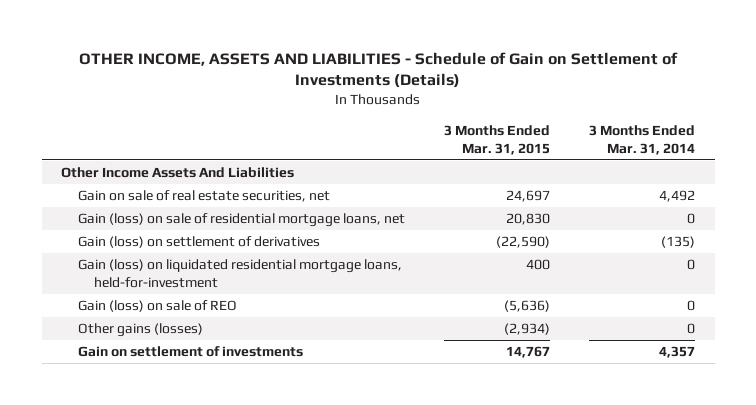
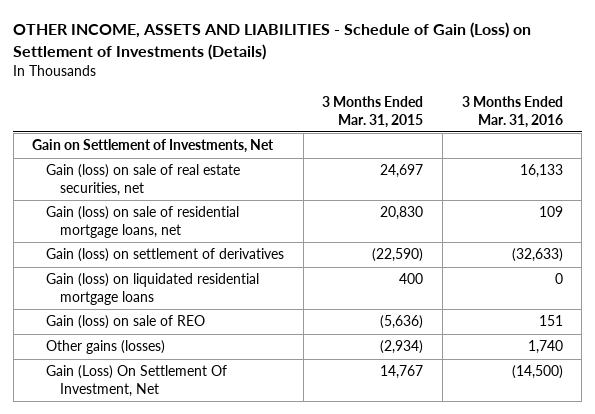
[79,51,679,89] OTHER INCOME, ASSETS AND LIABILITIES - Schedule of Gain on Settlement of Investments (Details) -> [13,21,532,60] OTHER INCOME, ASSETS AND LIABILITIES - Schedule of Gain (Loss) on Settlement of Investments (Details)
[588,124,695,155] 3 Months Ended Mar. 31, 2014 -> none
none -> [461,96,563,128] 3 Months Ended Mar. 31, 2016
[61,167,295,179] Other Income Assets And Liabilities -> none
none -> [32,139,275,154] Gain on Settlement of Investments, Net
[77,190,330,203] Gain on sale of real estate securities, net -> [46,164,241,196] Gain (loss) on sale of real estate securities, net
[77,259,402,289] Gain (loss) on liquidated residential mortgage loans, held-for-investment -> [46,273,260,305] Gain (loss) on liquidated residential mortgage loans
[77,346,303,358] Gain on settlement of investments -> [46,365,228,397] Gain (Loss) On Settlement Of Investment, Net

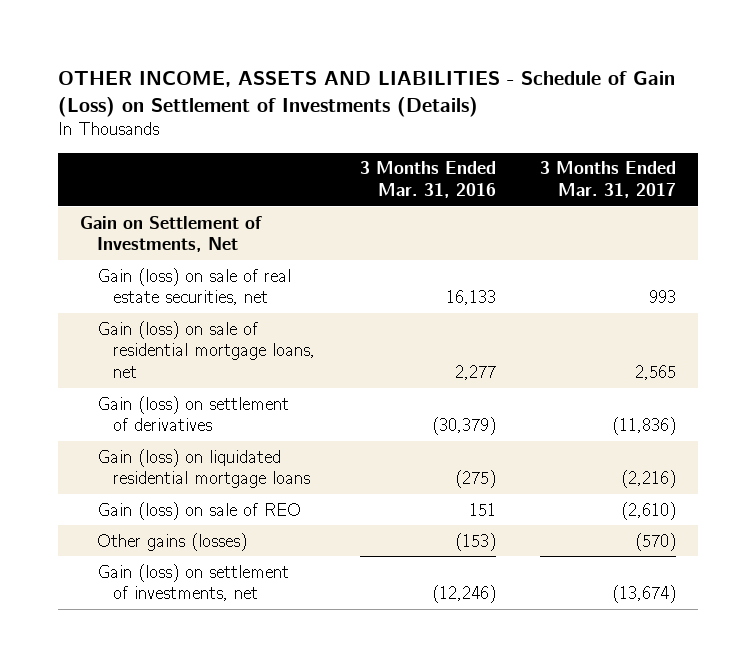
[322,96,424,128] 3 Months Ended Mar. 31, 2015 -> none
none -> [540,161,677,199] 3 Months Ended Mar. 31, 2017
[538,206,563,218] 109 -> [454,364,496,380] 2,277
[511,248,563,263] (32,633) -> [431,417,496,436] (30,379)
[554,273,563,285] 0 -> [454,470,496,489] (275)
[527,340,563,355] 1,740 -> [454,532,496,551] (153)
[46,365,228,397] Gain (Loss) On Settlement Of Investment, Net -> [96,563,289,602] Gain (loss) on settlement of investments, net
[511,365,563,380] (14,500) -> [431,585,496,604] (12,246)

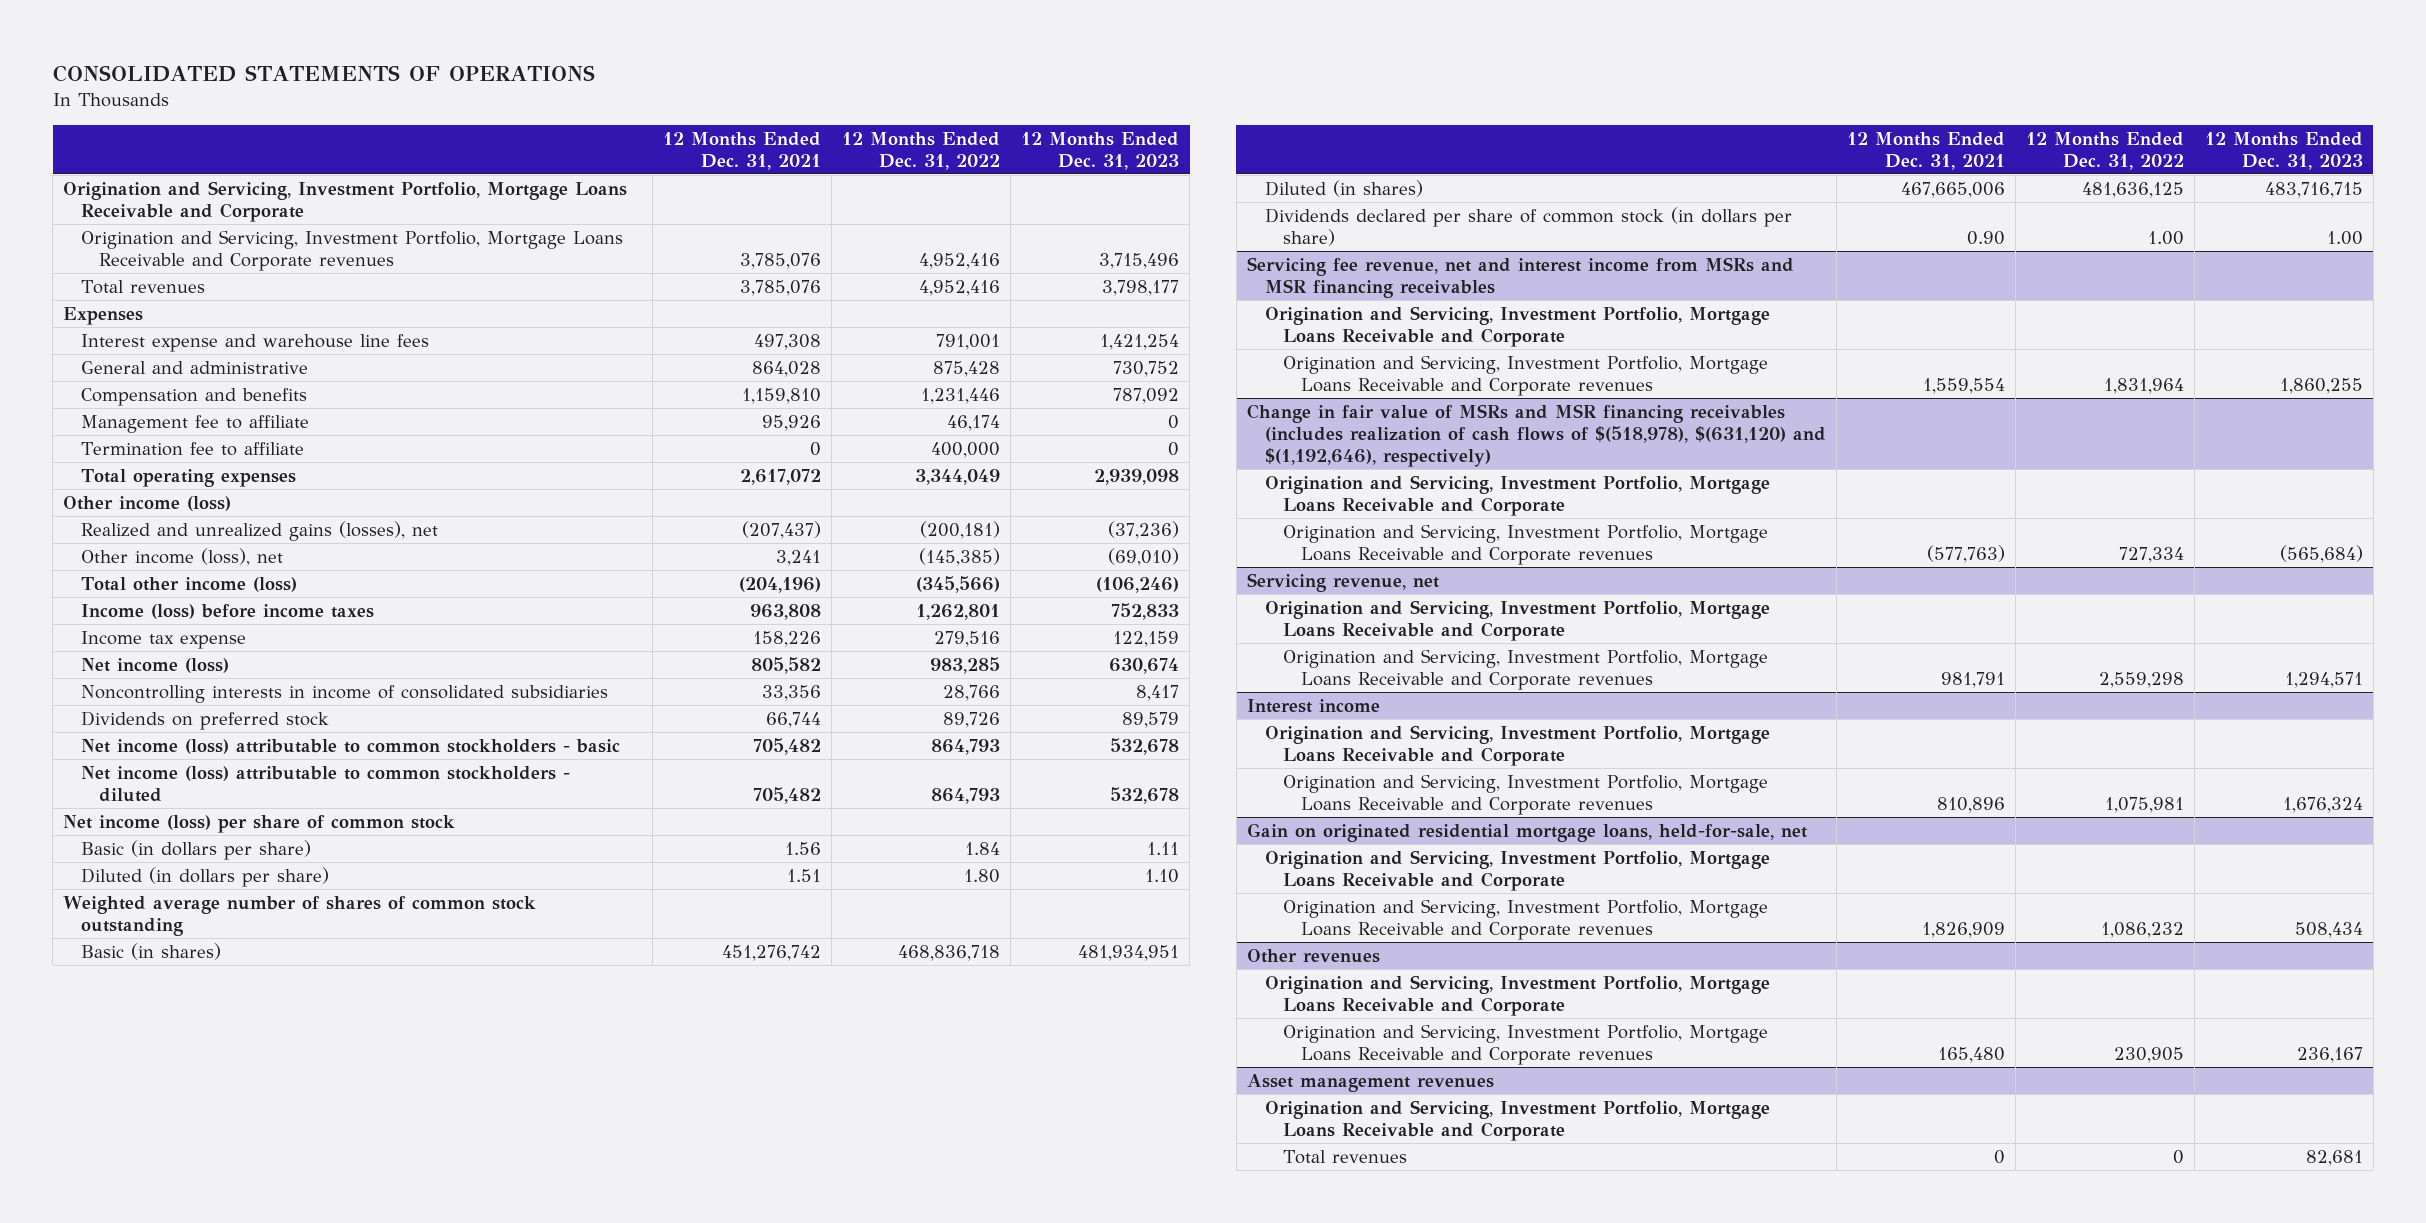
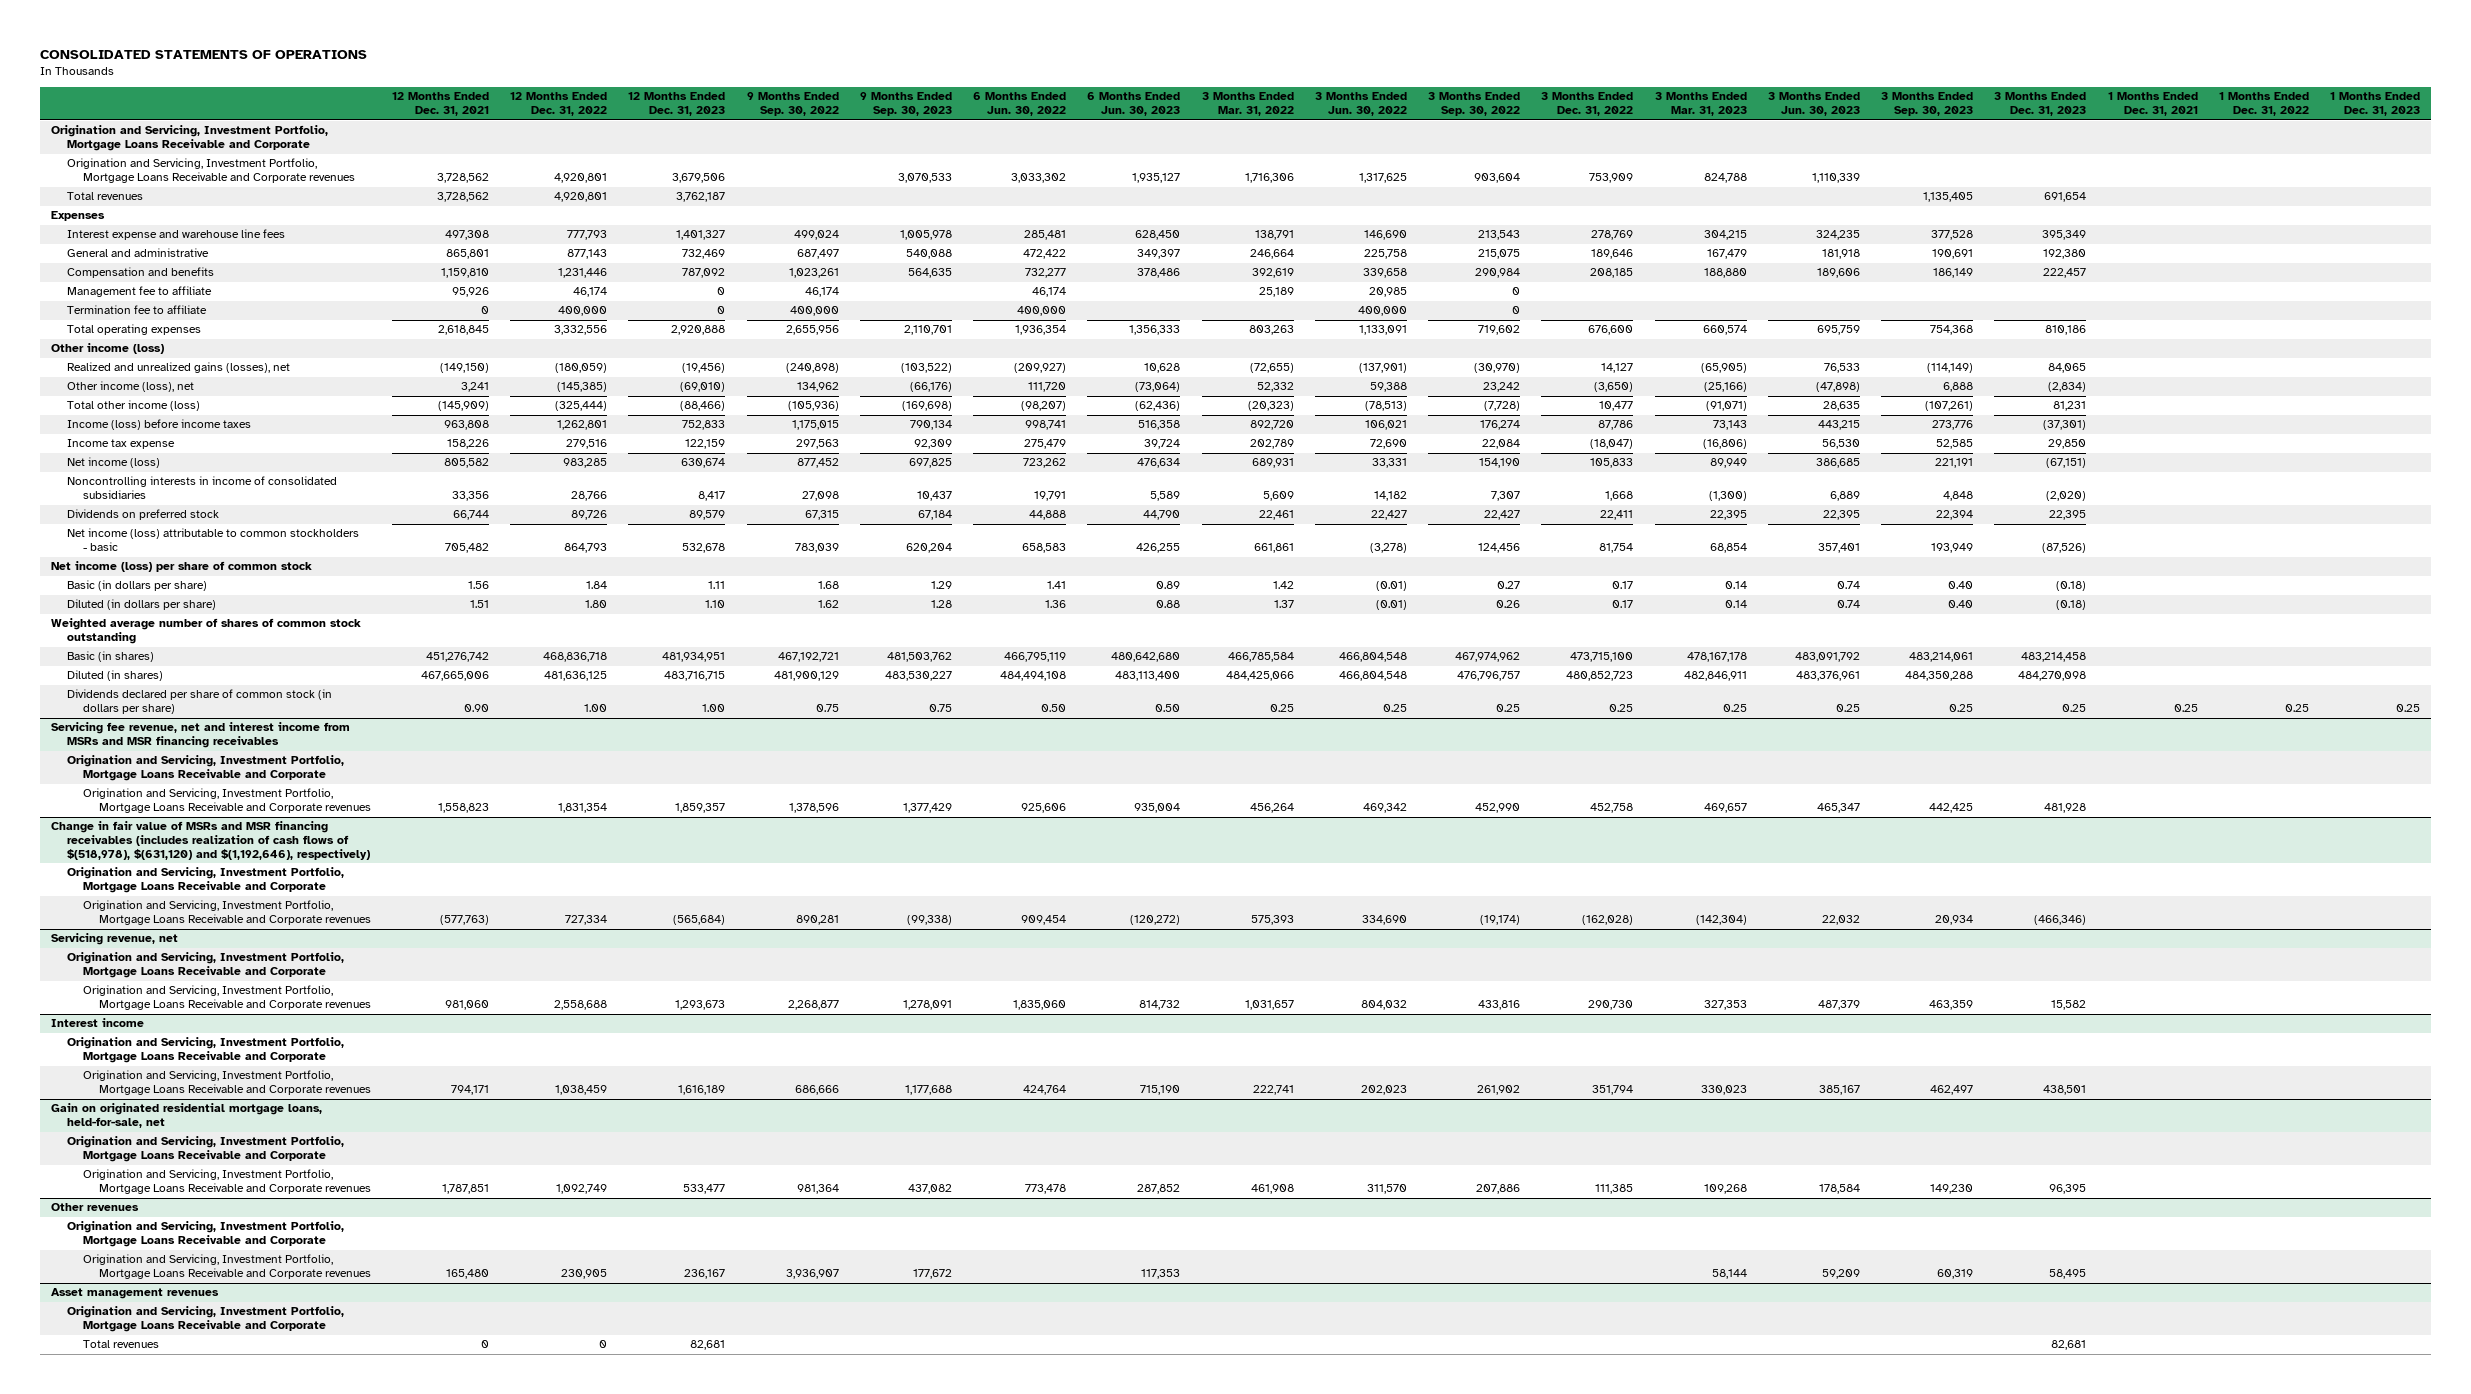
none -> [746,92,839,117] 9 Months Ended Sep. 30, 2022
none -> [859,92,952,117] 9 Months Ended Sep. 30, 2023
none -> [973,92,1067,117] 6 Months Ended Jun. 30, 2022
none -> [1087,92,1181,117] 6 Months Ended Jun. 30, 2023
none -> [1201,92,1294,117] 3 Months Ended Mar. 31, 2022
none -> [1314,92,1407,117] 3 Months Ended Jun. 30, 2022
none -> [1428,92,1521,117] 3 Months Ended Sep. 30, 2022
none -> [1541,92,1634,117] 3 Months Ended Dec. 31, 2022
none -> [1654,92,1747,117] 3 Months Ended Mar. 31, 2023
none -> [1767,92,1860,117] 3 Months Ended Jun. 30, 2023
none -> [1881,92,1974,117] 3 Months Ended Sep. 30, 2023
none -> [1994,92,2087,117] 3 Months Ended Dec. 31, 2023
none -> [2107,92,2198,117] 1 Months Ended Dec. 31, 2021
none -> [2218,92,2309,117] 1 Months Ended Dec. 31, 2022
none -> [2329,92,2420,117] 1 Months Ended Dec. 31, 2023
[740,252,822,269] 3,785,076 -> [436,173,489,184] 3,728,562
[919,252,1001,269] 4,952,416 -> [554,173,608,184] 4,920,801
[1099,252,1180,269] 3,715,496 -> [672,173,726,184] 3,679,506
[740,279,822,296] 3,785,076 -> [436,192,489,203] 3,728,562
[919,279,1001,296] 4,952,416 -> [554,192,608,203] 4,920,801
[1102,279,1180,296] 3,798,177 -> [676,192,726,203] 3,762,187
[936,333,1001,350] 791,001 -> [567,230,608,241] 777,793
[1100,333,1180,350] 1,421,254 -> [676,230,726,241] 1,401,327
[752,360,822,377] 864,028 -> [445,249,489,260] 865,801
[933,360,1001,377] 875,428 -> [567,249,608,260] 877,143
[1113,360,1180,377] 730,752 -> [682,249,726,260] 732,469
[740,468,822,485] 2,617,072 -> [437,325,489,336] 2,618,845
[915,468,1001,485] 3,344,049 -> [554,325,608,336] 3,332,556
[1094,468,1180,485] 2,939,098 -> [671,325,726,336] 2,920,888
[742,520,822,539] (207,437) -> [439,363,489,374] (149,150)
[920,520,1001,539] (200,181) -> [555,363,608,374] (180,059)
[1108,520,1180,539] (37,236) -> [682,363,726,374] (19,456)
[739,576,822,593] (204,196) -> [437,401,489,412] (145,909)
[916,575,1001,593] (345,566) -> [555,401,608,412] (325,444)
[1096,576,1180,593] (106,246) -> [680,401,726,412] (88,466)
[81,765,571,802] Net income (loss) attributable to common stockholders - diluted -> none
[1922,377,2005,394] 1,559,554 -> [437,803,489,814] 1,558,823
[2103,377,2184,394] 1,831,964 -> [558,803,608,814] 1,831,354
[2279,377,2363,394] 1,860,255 -> [675,803,726,814] 1,859,357
[1940,671,2005,688] 981,791 -> [444,1000,489,1011] 981,060
[2098,671,2184,688] 2,559,298 -> [554,1000,608,1011] 2,558,688
[2284,671,2363,688] 1,294,571 -> [675,1000,726,1011] 1,293,673
[1936,796,2005,813] 810,896 -> [450,1085,489,1096] 794,171
[2104,796,2184,813] 1,075,981 -> [555,1085,608,1096] 1,038,459
[2282,796,2363,813] 1,676,324 -> [678,1085,726,1096] 1,616,189
[1921,921,2005,938] 1,826,909 -> [441,1184,489,1195] 1,787,851
[2100,921,2184,938] 1,086,232 -> [556,1184,608,1195] 1,092,749
[2294,921,2363,938] 508,434 -> [683,1184,726,1195] 533,477

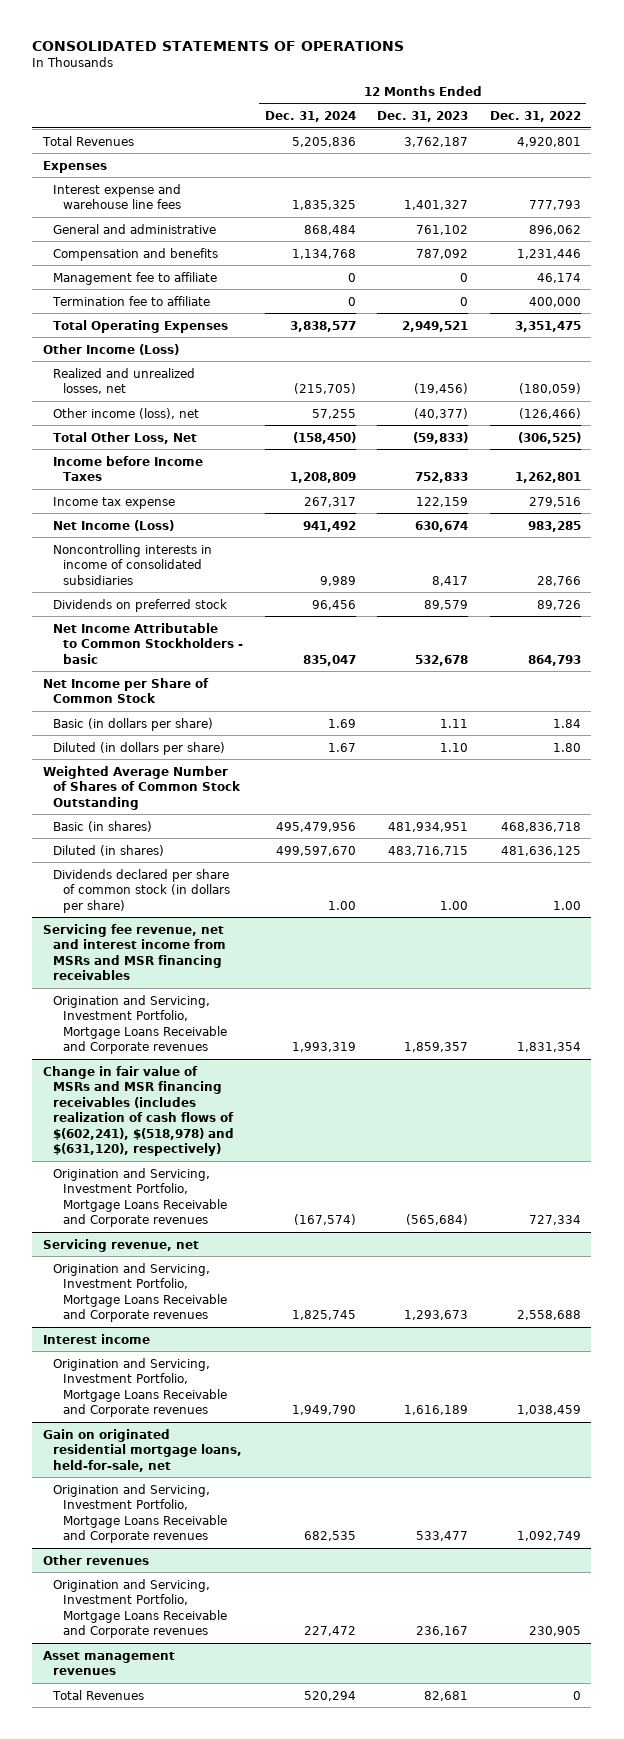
[391,92,489,117] 12 Months Ended Dec. 31, 2021 -> none
[746,92,839,117] 9 Months Ended Sep. 30, 2022 -> none
[859,92,952,117] 9 Months Ended Sep. 30, 2023 -> none
[973,92,1067,117] 6 Months Ended Jun. 30, 2022 -> none
[1087,92,1181,117] 6 Months Ended Jun. 30, 2023 -> none
[1201,92,1294,117] 3 Months Ended Mar. 31, 2022 -> none
[1314,92,1407,117] 3 Months Ended Jun. 30, 2022 -> none
[1428,92,1521,117] 3 Months Ended Sep. 30, 2022 -> none
[1541,92,1634,117] 3 Months Ended Dec. 31, 2022 -> none
[1654,92,1747,117] 3 Months Ended Mar. 31, 2023 -> none
[1767,92,1860,117] 3 Months Ended Jun. 30, 2023 -> none
[1881,92,1974,117] 3 Months Ended Sep. 30, 2023 -> none
[1994,92,2087,117] 3 Months Ended Dec. 31, 2023 -> none
[2107,92,2198,117] 1 Months Ended Dec. 31, 2021 -> none
[2218,92,2309,117] 1 Months Ended Dec. 31, 2022 -> none
[2329,92,2420,117] 1 Months Ended Dec. 31, 2023 -> none
none -> [264,110,356,122] Dec. 31, 2024
[51,125,329,152] Origination and Servicing, Investment Portfolio, Mortgage Loans Receivable and Corporate -> none
[66,158,355,184] Origination and Servicing, Investment Portfolio, Mortgage Loans Receivable and Corporate revenues -> none
[66,192,143,201] Total revenues -> [42,135,135,146] Total Revenues
[567,249,608,260] 877,143 -> [528,224,581,235] 896,062
[682,249,726,260] 732,469 -> [416,224,469,235] 761,102
[66,324,201,336] Total operating expenses -> [53,319,229,333] Total Operating Expenses
[554,325,608,336] 3,332,556 -> [514,320,581,332] 3,351,475
[671,325,726,336] 2,920,888 -> [402,320,469,332] 2,949,521
[51,343,165,355] Other income (loss) -> [43,343,180,355] Other Income (Loss)
[66,362,290,374] Realized and unrealized gains (losses), net -> [53,367,196,395] Realized and unrealized losses, net
[557,382,608,393] (145,385) -> [518,407,581,419] (126,466)
[680,382,726,393] (69,010) -> [414,407,469,419] (40,377)
[66,400,200,412] Total other income (loss) -> [53,431,198,444] Total Other Loss, Net
[555,401,608,412] (325,444) -> [517,431,581,444] (306,525)
[680,401,726,412] (88,466) -> [413,431,469,444] (59,833)
[66,419,251,431] Income (loss) before income taxes -> [53,455,204,482] Income before Income Taxes
[66,457,160,469] Net income (loss) -> [53,519,175,531] Net Income (Loss)
[66,528,359,552] Net income (loss) attributable to common stockholders - basic -> [53,622,244,664] Net Income Attributable to Common Stockholders - basic
[51,561,313,573] Net income (loss) per share of common stock -> [43,677,210,704] Net Income per Share of Common Stock
[51,618,362,645] Weighted average number of shares of common stock outstanding -> [43,765,242,810] Weighted Average Number of Shares of Common Stock Outstanding
[66,755,344,782] Origination and Servicing, Investment Portfolio, Mortgage Loans Receivable and Corporate -> none
[66,867,344,894] Origination and Servicing, Investment Portfolio, Mortgage Loans Receivable and Corporate -> none
[51,821,370,861] Change in fair value of MSRs and MSR financing receivables (includes realization of cash flows of $(518,978), $(631,120) and $(1,192,646), respectively) -> [43,1065,235,1157] Change in fair value of MSRs and MSR financing receivables (includes realization of cash flows of $(602,241), $(518,978) and $(631,120), respectively)
[66,952,344,979] Origination and Servicing, Investment Portfolio, Mortgage Loans Receivable and Corporate -> none
[66,1037,344,1064] Origination and Servicing, Investment Portfolio, Mortgage Loans Receivable and Corporate -> none
[66,1136,344,1163] Origination and Servicing, Investment Portfolio, Mortgage Loans Receivable and Corporate -> none
[66,1221,344,1248] Origination and Servicing, Investment Portfolio, Mortgage Loans Receivable and Corporate -> none
[66,1306,344,1333] Origination and Servicing, Investment Portfolio, Mortgage Loans Receivable and Corporate -> none
[82,1340,159,1349] Total revenues -> [52,1689,145,1700] Total Revenues

